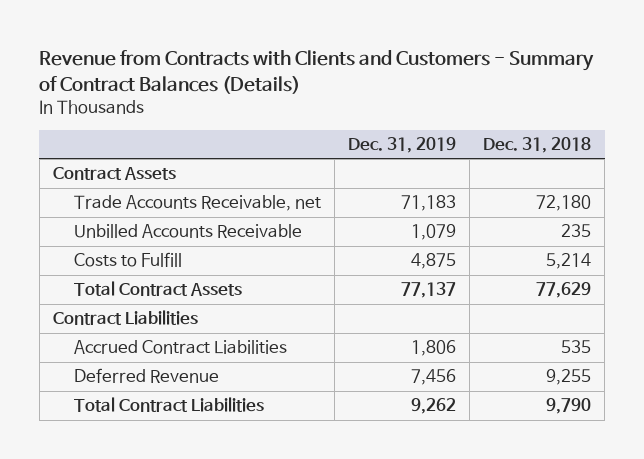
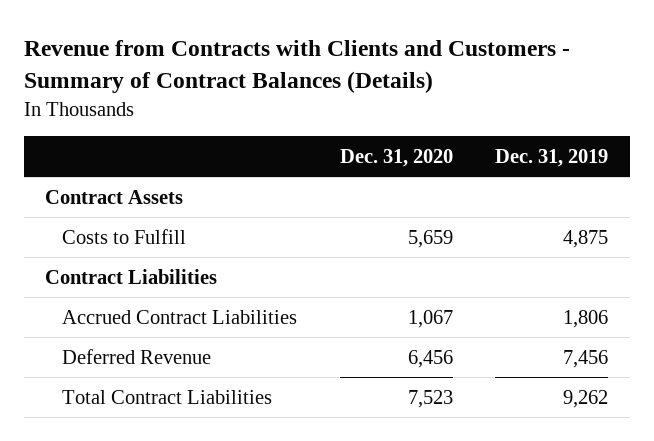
[483,137,592,154] Dec. 31, 2018 -> none
none -> [339,149,453,168] Dec. 31, 2020
[73,195,321,212] Trade Accounts Receivable, net -> none
[73,224,302,239] Unbilled Accounts Receivable -> none
[73,281,242,297] Total Contract Assets -> none

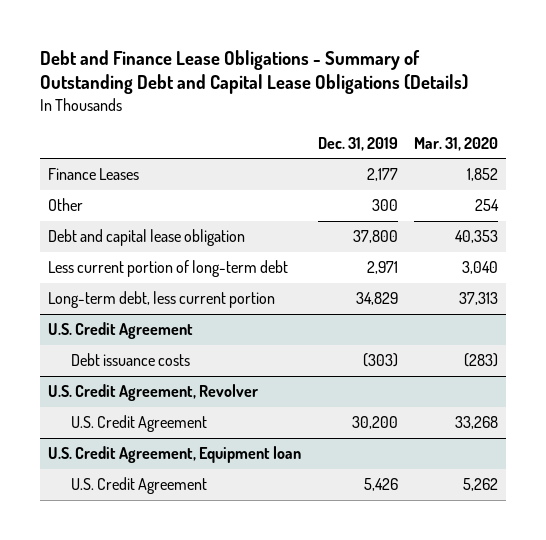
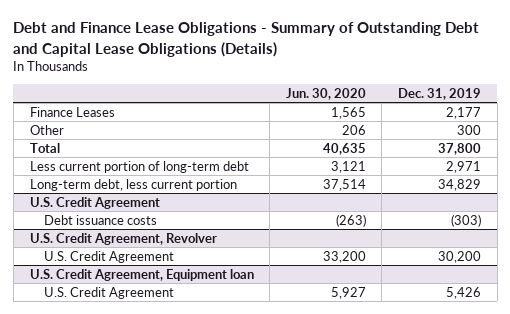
[414,136,499,151] Mar. 31, 2020 -> none
none -> [285,87,366,100] Jun. 30, 2020
[47,229,245,247] Debt and capital lease obligation -> [29,142,60,153] Total

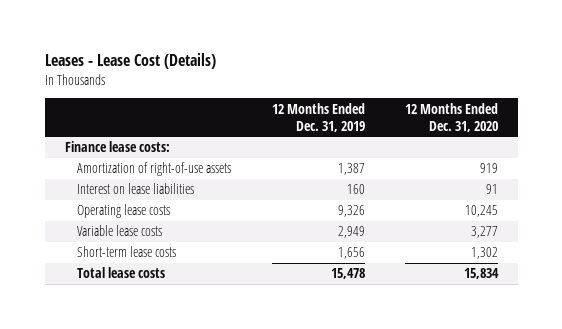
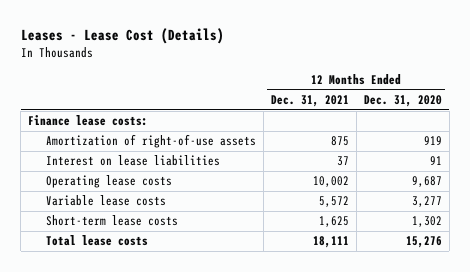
[271,102,365,132] 12 Months Ended Dec. 31, 2019 -> none
none -> [270,94,349,107] Dec. 31, 2021
[464,205,498,218] 10,245 -> [411,176,442,188] 9,687
[463,268,499,280] 15,834 -> [405,236,442,249] 15,276

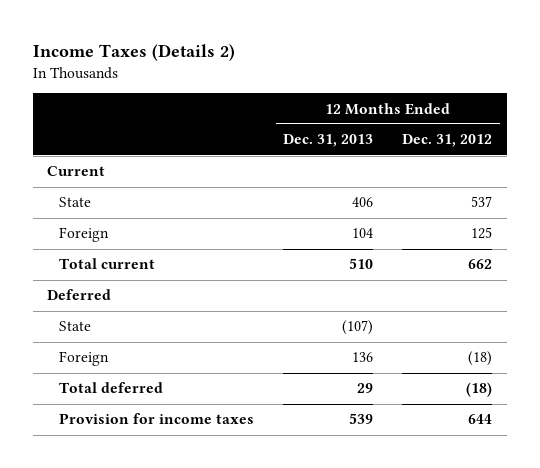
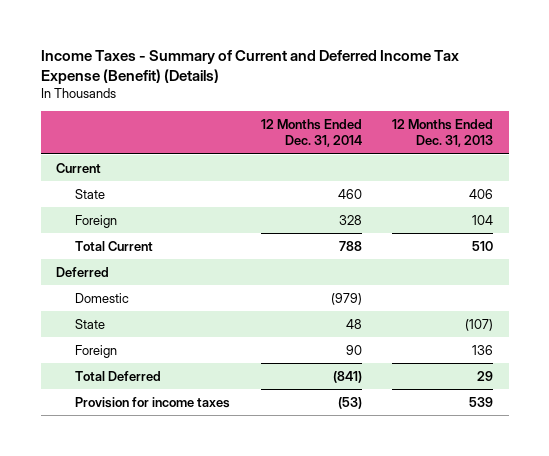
[32,43,235,61] Income Taxes (Details 2) -> [40,49,459,84] Income Taxes - Summary of Current and Deferred Income Tax Expense (Benefit) (Details)
[402,134,493,148] Dec. 31, 2012 -> none
none -> [260,118,362,148] 12 Months Ended Dec. 31, 2014
[58,258,155,270] Total current -> [75,240,154,251] Total Current
none -> [75,292,130,303] Domestic
[58,382,163,394] Total deferred -> [75,370,162,381] Total Deferred

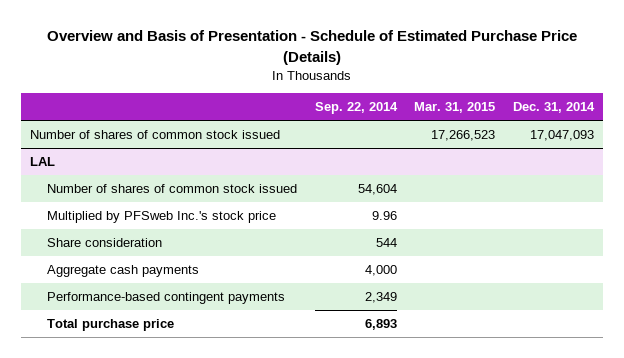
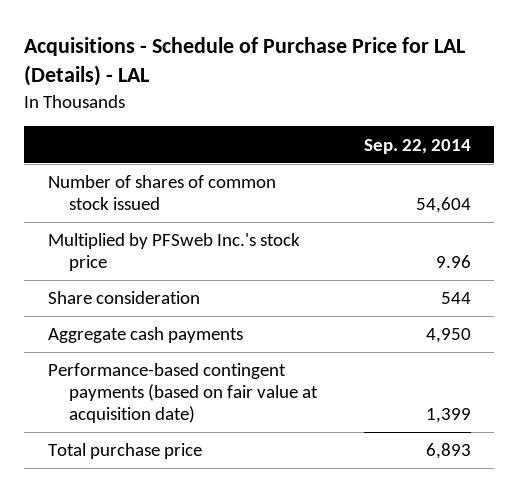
[46,30,577,65] Overview and Basis of Presentation - Schedule of Estimated Purchase Price (Details) -> [24,37,466,87] Acquisitions - Schedule of Purchase Price for LAL (Details) - LAL
[414,102,496,114] Mar. 31, 2015 -> none
[512,102,595,114] Dec. 31, 2014 -> none
[29,130,280,140] Number of shares of common stock issued -> none
[29,157,55,167] LAL -> none
[364,265,397,277] 4,000 -> [425,328,471,344] 4,950
[47,292,286,305] Performance-based contingent payments -> [47,363,318,424] Performance-based contingent payments (based on fair value at acquisition date)
[364,292,397,304] 2,349 -> [425,408,471,424] 1,399

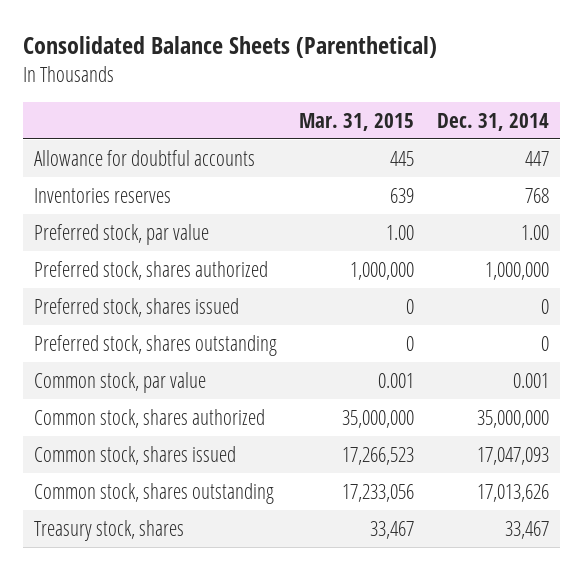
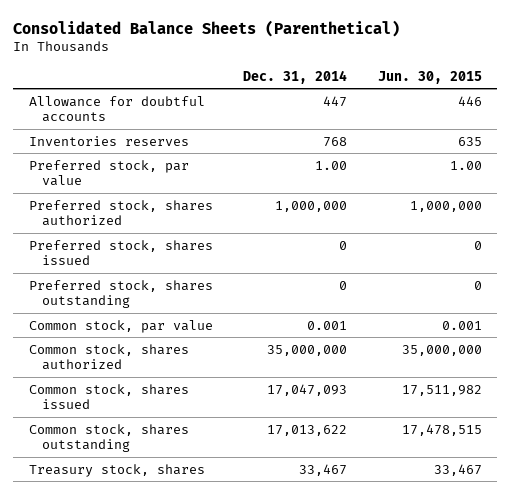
[299,112,415,131] Mar. 31, 2015 -> none
none -> [377,70,482,84] Jun. 30, 2015
[476,483,549,502] 17,013,626 -> [267,424,348,436] 17,013,622

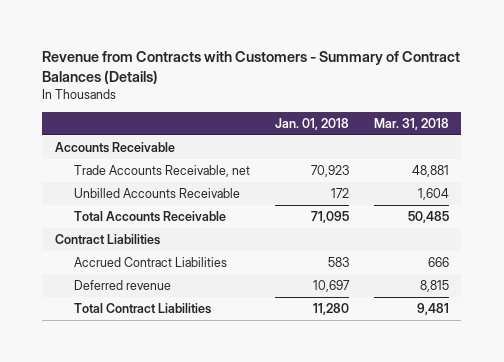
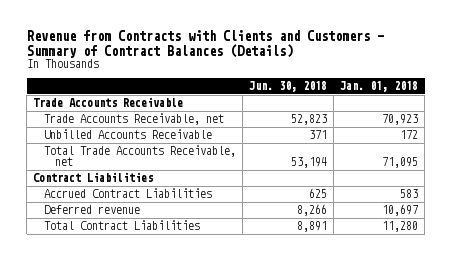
[42,51,461,84] Revenue from Contracts with Customers - Summary of Contract Balances (Details) -> [26,30,384,58] Revenue from Contracts with Clients and Customers - Summary of Contract Balances (Details)
[373,117,449,130] Mar. 31, 2018 -> none
none -> [249,81,328,93] Jun. 30, 2018
[54,142,175,154] Accounts Receivable -> [33,97,184,108] Trade Accounts Receivable
[73,211,226,223] Total Accounts Receivable -> [44,145,237,167] Total Trade Accounts Receivable, net

